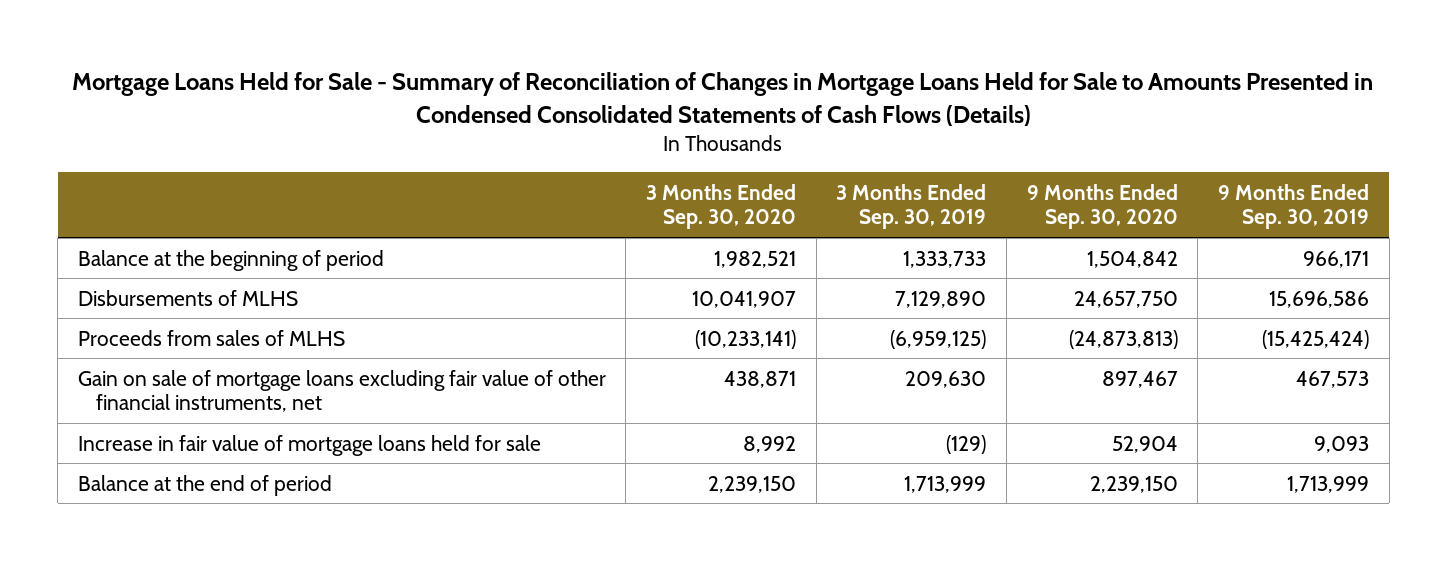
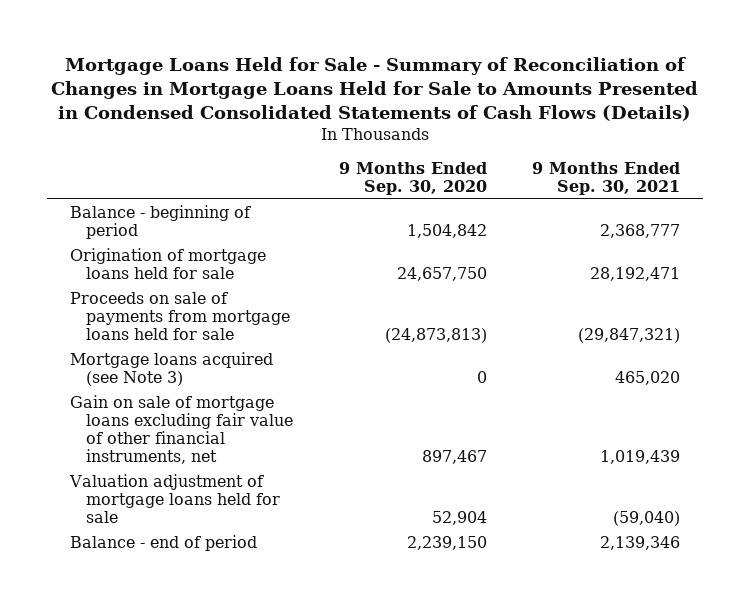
[646,183,797,230] 3 Months Ended Sep. 30, 2020 -> none
[836,183,987,230] 3 Months Ended Sep. 30, 2019 -> none
[1218,183,1370,230] 9 Months Ended Sep. 30, 2019 -> none
none -> [532,161,681,196] 9 Months Ended Sep. 30, 2021
[77,249,384,271] Balance at the beginning of period -> [69,204,251,240] Balance - beginning of period
[77,289,298,306] Disbursements of MLHS -> [69,247,266,280] Origination of mortgage loans held for sale
[77,329,345,346] Proceeds from sales of MLHS -> [69,291,291,341] Proceeds on sale of payments from mortgage loans held for sale
none -> [69,351,273,387] Mortgage loans acquired (see Note 3)
[77,434,541,456] Increase in fair value of mortgage loans held for sale -> [68,473,281,524] Valuation adjustment of mortgage loans held for sale
[77,474,332,496] Balance at the end of period -> [69,534,257,551] Balance - end of period

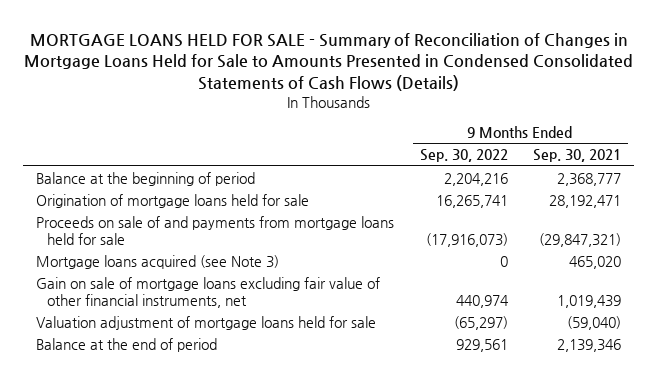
[50,57,698,122] Mortgage Loans Held for Sale - Summary of Reconciliation of Changes in Mortgage Loans Held for Sale to Amounts Presented in Condensed Consolidated Statements of Cash Flows (Details) -> [23,32,633,92] MORTGAGE LOANS HELD FOR SALE - Summary of Reconciliation of Changes in Mortgage Loans Held for Sale to Amounts Presented in Condensed Consolidated Statements of Cash Flows (Details)
[338,161,487,196] 9 Months Ended Sep. 30, 2020 -> none
none -> [419,149,508,163] Sep. 30, 2022
[69,204,251,240] Balance - beginning of period -> [35,172,255,187] Balance at the beginning of period
[69,291,291,341] Proceeds on sale of payments from mortgage loans held for sale -> [35,216,394,245] Proceeds on sale of and payments from mortgage loans held for sale
[69,534,257,551] Balance - end of period -> [35,338,217,353] Balance at the end of period

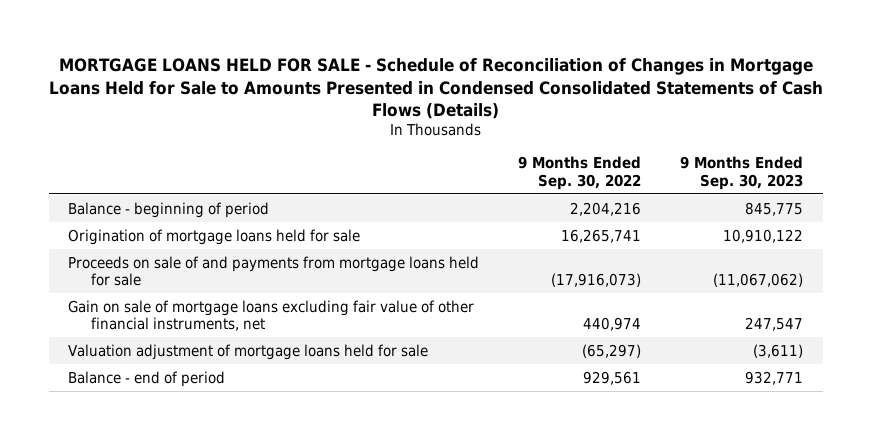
[23,32,633,92] MORTGAGE LOANS HELD FOR SALE - Summary of Reconciliation of Changes in Mortgage Loans Held for Sale to Amounts Presented in Condensed Consolidated Statements of Cash Flows (Details) -> [48,58,823,119] MORTGAGE LOANS HELD FOR SALE - Schedule of Reconciliation of Changes in Mortgage Loans Held for Sale to Amounts Presented in Condensed Consolidated Statements of Cash Flows (Details)
[533,149,622,163] Sep. 30, 2021 -> none
none -> [680,156,804,190] 9 Months Ended Sep. 30, 2023
[35,172,255,187] Balance at the beginning of period -> [68,201,270,218] Balance - beginning of period
[35,255,279,270] Mortgage loans acquired (see Note 3) -> none
[35,338,217,353] Balance at the end of period -> [68,370,226,387] Balance - end of period

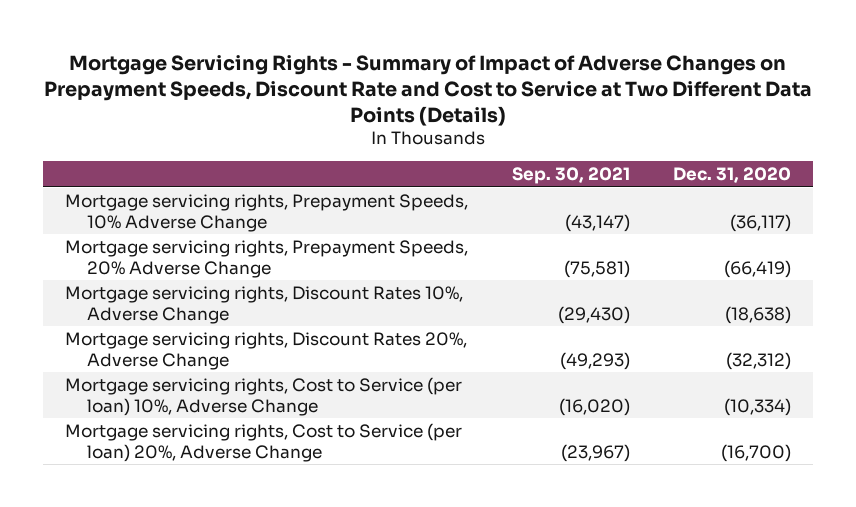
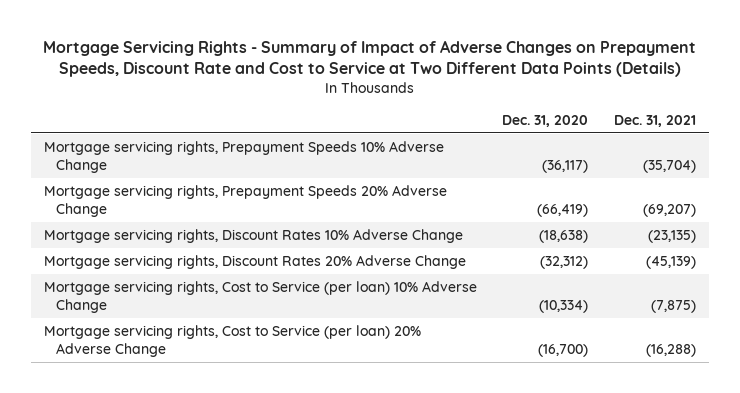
[511,167,630,185] Sep. 30, 2021 -> none
none -> [613,115,696,128] Dec. 31, 2021
[65,193,469,232] Mortgage servicing rights, Prepayment Speeds, 10% Adverse Change -> [43,140,444,173] Mortgage servicing rights, Prepayment Speeds 10% Adverse Change
[65,239,469,278] Mortgage servicing rights, Prepayment Speeds, 20% Adverse Change -> [43,184,447,217] Mortgage servicing rights, Prepayment Speeds 20% Adverse Change
[65,285,464,324] Mortgage servicing rights, Discount Rates 10%, Adverse Change -> [43,228,463,243] Mortgage servicing rights, Discount Rates 10% Adverse Change
[65,331,468,370] Mortgage servicing rights, Discount Rates 20%, Adverse Change -> [43,254,466,269] Mortgage servicing rights, Discount Rates 20% Adverse Change
[65,376,463,416] Mortgage servicing rights, Cost to Service (per loan) 10%, Adverse Change -> [43,280,477,313] Mortgage servicing rights, Cost to Service (per loan) 10% Adverse Change
[65,422,463,462] Mortgage servicing rights, Cost to Service (per loan) 20%, Adverse Change -> [43,324,421,357] Mortgage servicing rights, Cost to Service (per loan) 20% Adverse Change

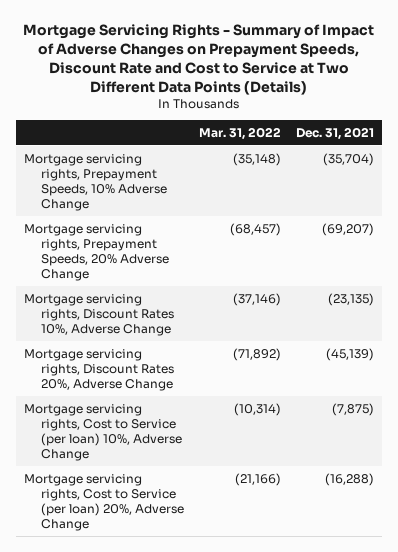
[502,115,589,128] Dec. 31, 2020 -> none
none -> [199,126,282,140] Mar. 31, 2022
[43,140,444,173] Mortgage servicing rights, Prepayment Speeds 10% Adverse Change -> [23,153,167,211] Mortgage servicing rights, Prepayment Speeds, 10% Adverse Change
[43,184,447,217] Mortgage servicing rights, Prepayment Speeds 20% Adverse Change -> [23,223,169,281] Mortgage servicing rights, Prepayment Speeds, 20% Adverse Change
[43,228,463,243] Mortgage servicing rights, Discount Rates 10% Adverse Change -> [23,293,174,336] Mortgage servicing rights, Discount Rates 10%, Adverse Change
[43,254,466,269] Mortgage servicing rights, Discount Rates 20% Adverse Change -> [23,348,174,391] Mortgage servicing rights, Discount Rates 20%, Adverse Change
[43,280,477,313] Mortgage servicing rights, Cost to Service (per loan) 10% Adverse Change -> [23,403,182,461] Mortgage servicing rights, Cost to Service (per loan) 10%, Adverse Change
[43,324,421,357] Mortgage servicing rights, Cost to Service (per loan) 20% Adverse Change -> [23,473,184,531] Mortgage servicing rights, Cost to Service (per loan) 20%, Adverse Change

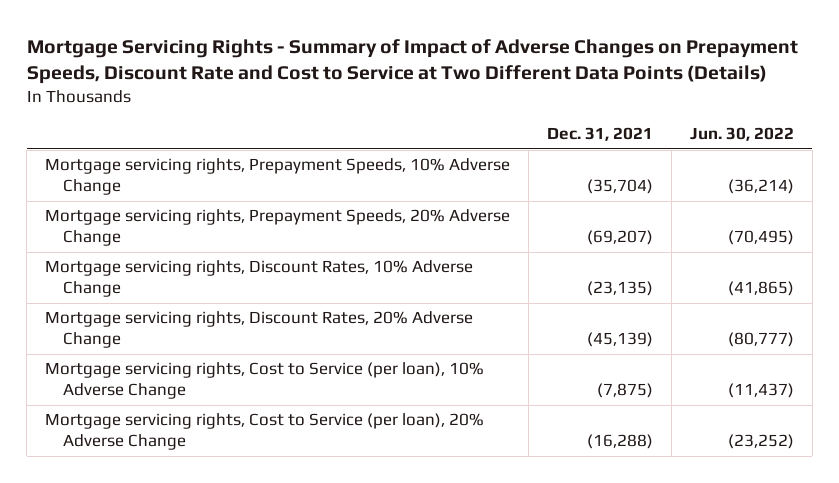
[199,126,282,140] Mar. 31, 2022 -> none
none -> [689,127,794,142] Jun. 30, 2022
[23,293,174,336] Mortgage servicing rights, Discount Rates 10%, Adverse Change -> [45,260,474,298] Mortgage servicing rights, Discount Rates, 10% Adverse Change
[23,348,174,391] Mortgage servicing rights, Discount Rates 20%, Adverse Change -> [45,311,474,349] Mortgage servicing rights, Discount Rates, 20% Adverse Change
[23,403,182,461] Mortgage servicing rights, Cost to Service (per loan) 10%, Adverse Change -> [45,362,485,400] Mortgage servicing rights, Cost to Service (per loan), 10% Adverse Change
[23,473,184,531] Mortgage servicing rights, Cost to Service (per loan) 20%, Adverse Change -> [45,413,485,451] Mortgage servicing rights, Cost to Service (per loan), 20% Adverse Change

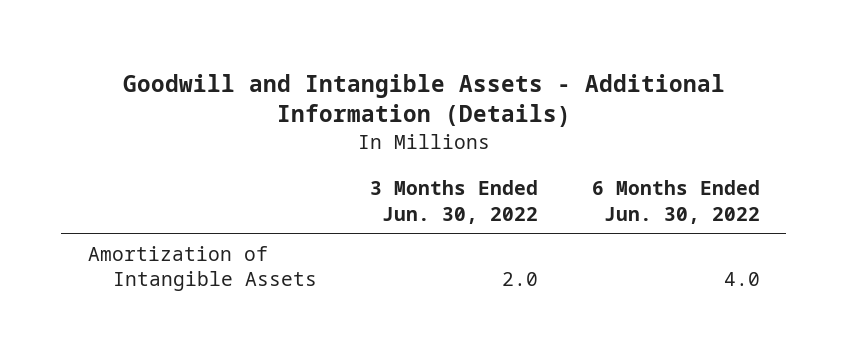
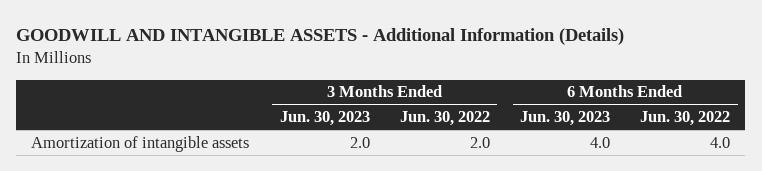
[122,73,725,128] Goodwill and Intangible Assets - Additional Information (Details) -> [16,28,625,46] GOODWILL AND INTANGIBLE ASSETS - Additional Information (Details)
none -> [279,111,370,127] Jun. 30, 2023
none -> [520,111,611,127] Jun. 30, 2023
[87,245,318,292] Amortization of Intangible Assets -> [31,135,250,152] Amortization of intangible assets

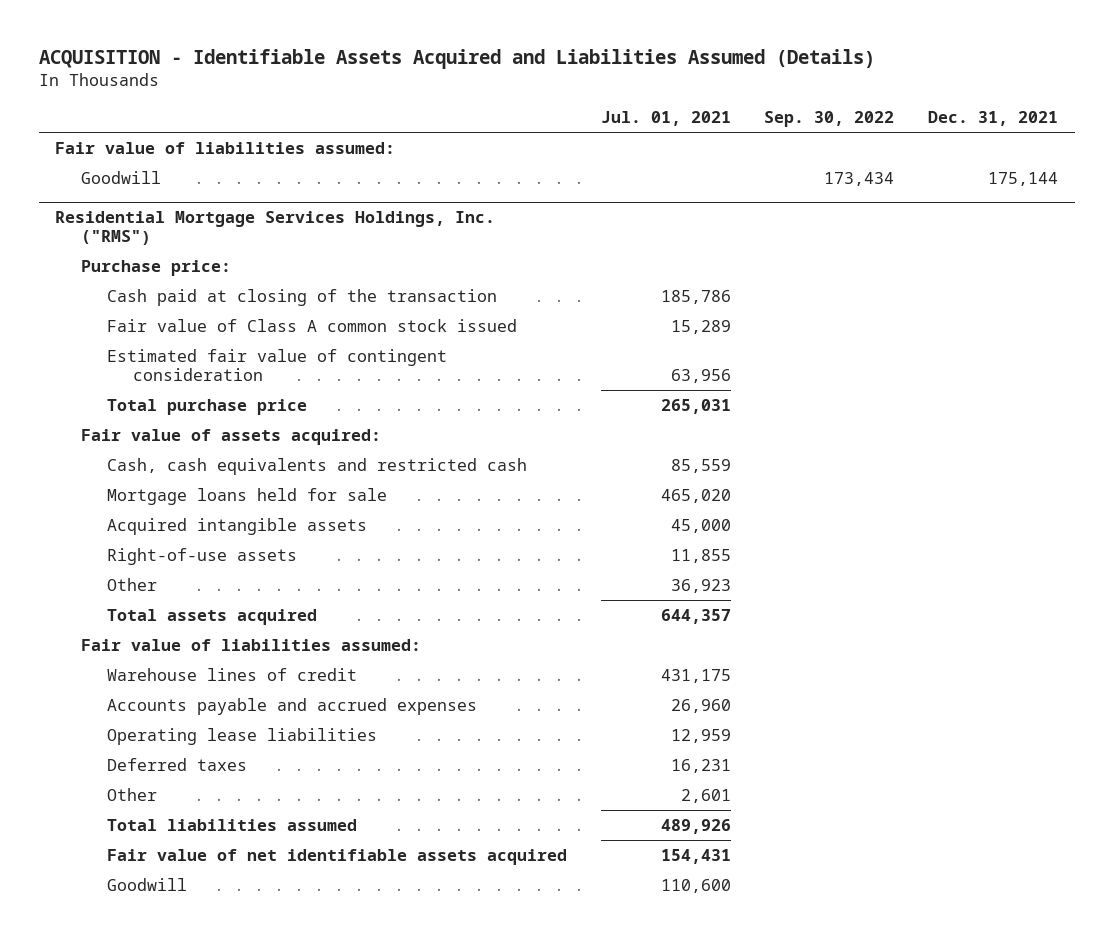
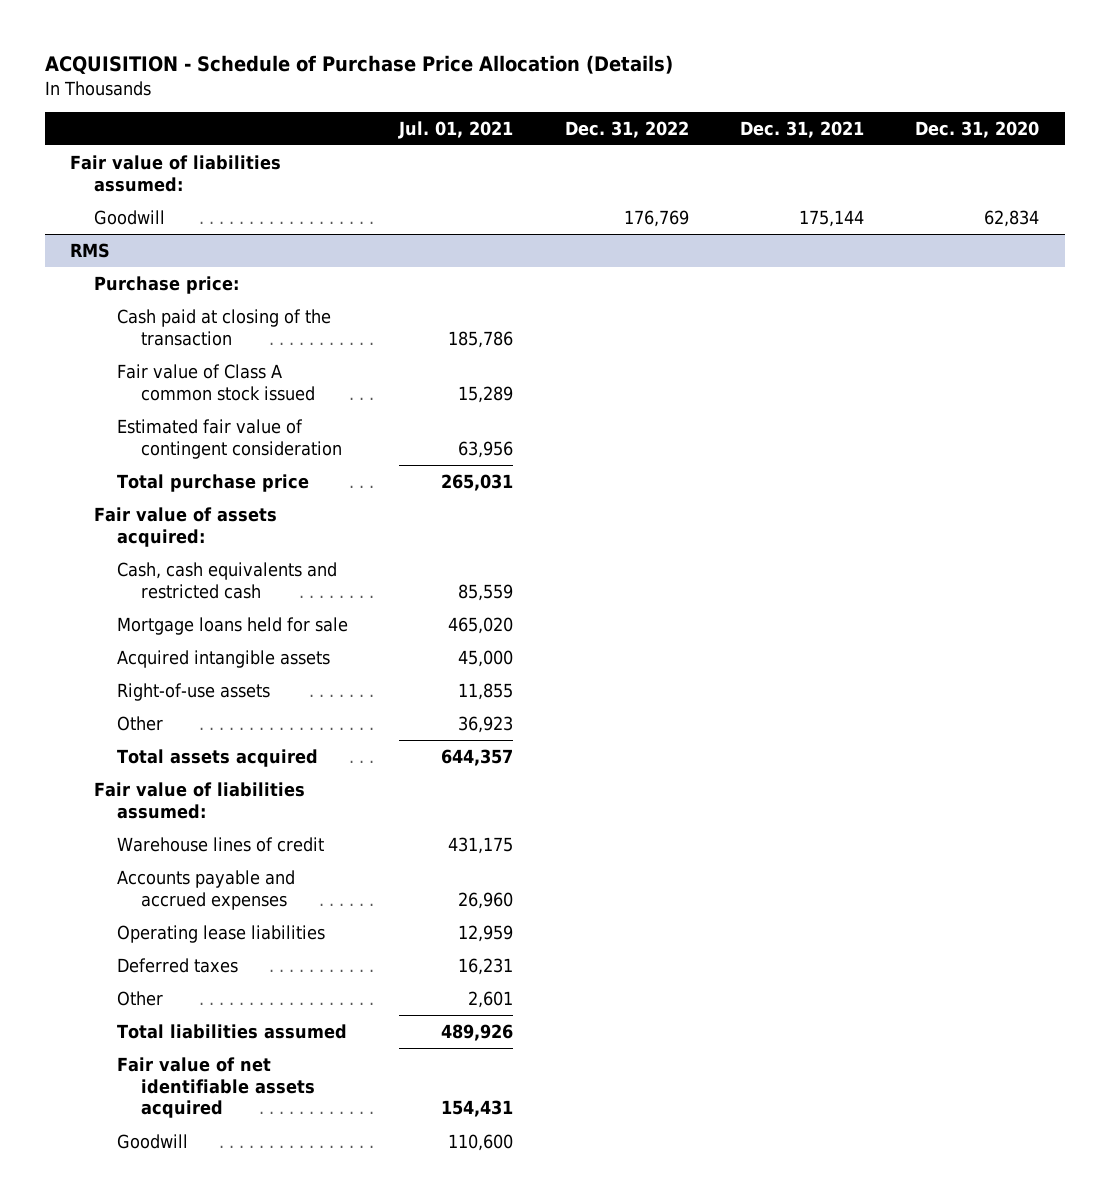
[38,49,875,70] ACQUISITION - Identifiable Assets Acquired and Liabilities Assumed (Details) -> [44,55,673,75] ACQUISITION - Schedule of Purchase Price Allocation (Details)
[764,111,895,128] Sep. 30, 2022 -> none
none -> [564,120,689,138] Dec. 31, 2022
none -> [915,120,1040,138] Dec. 31, 2020
[55,211,496,246] Residential Mortgage Services Holdings, Inc. ("RMS") -> [70,242,111,258] RMS

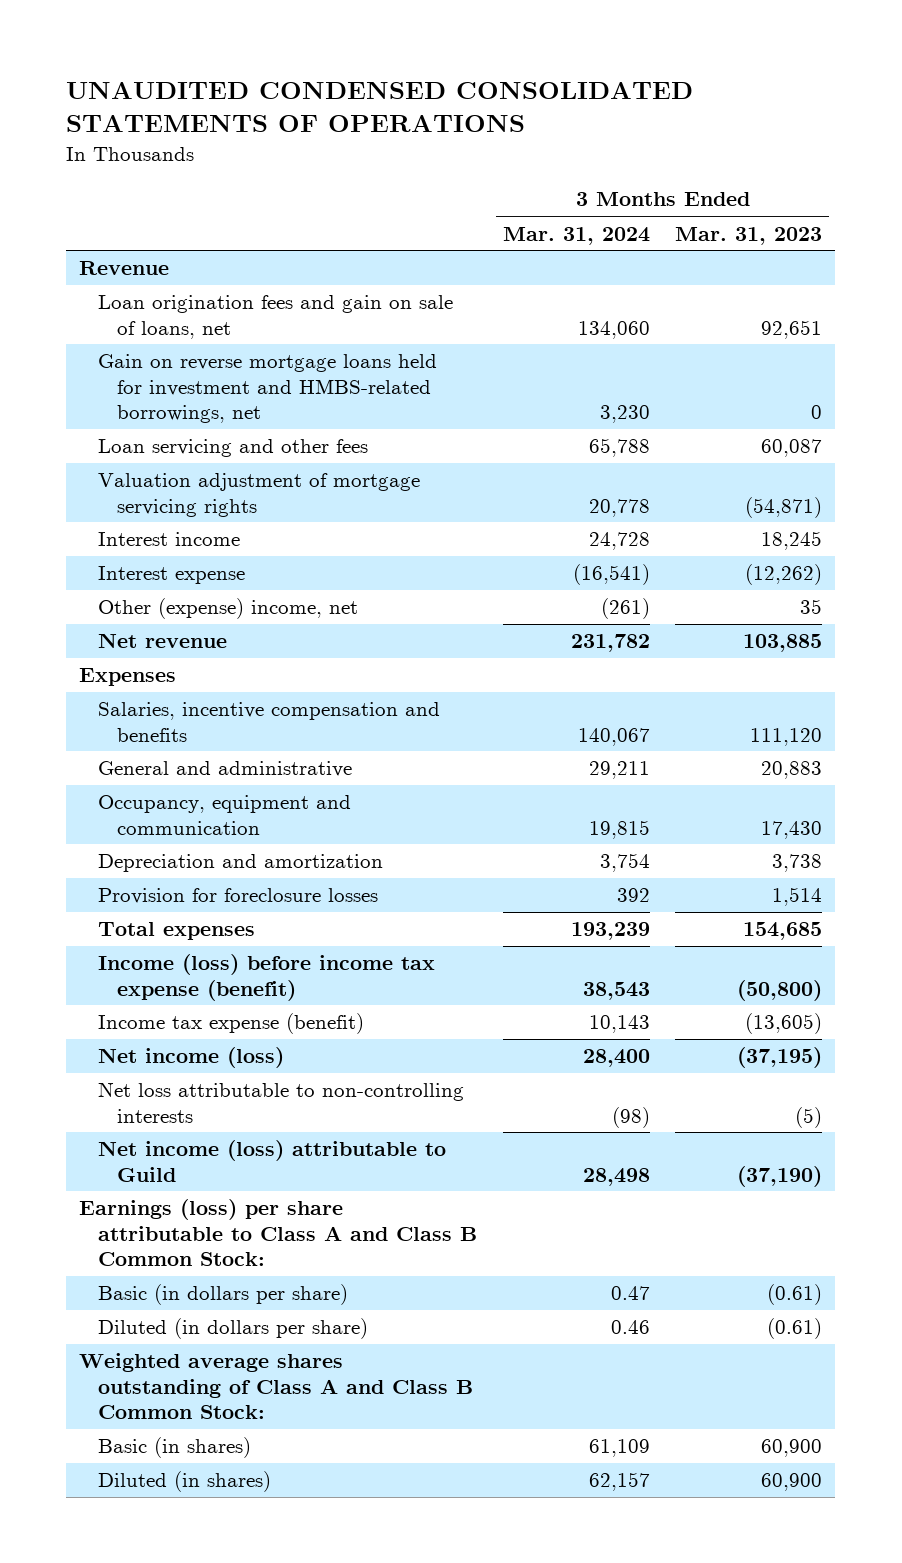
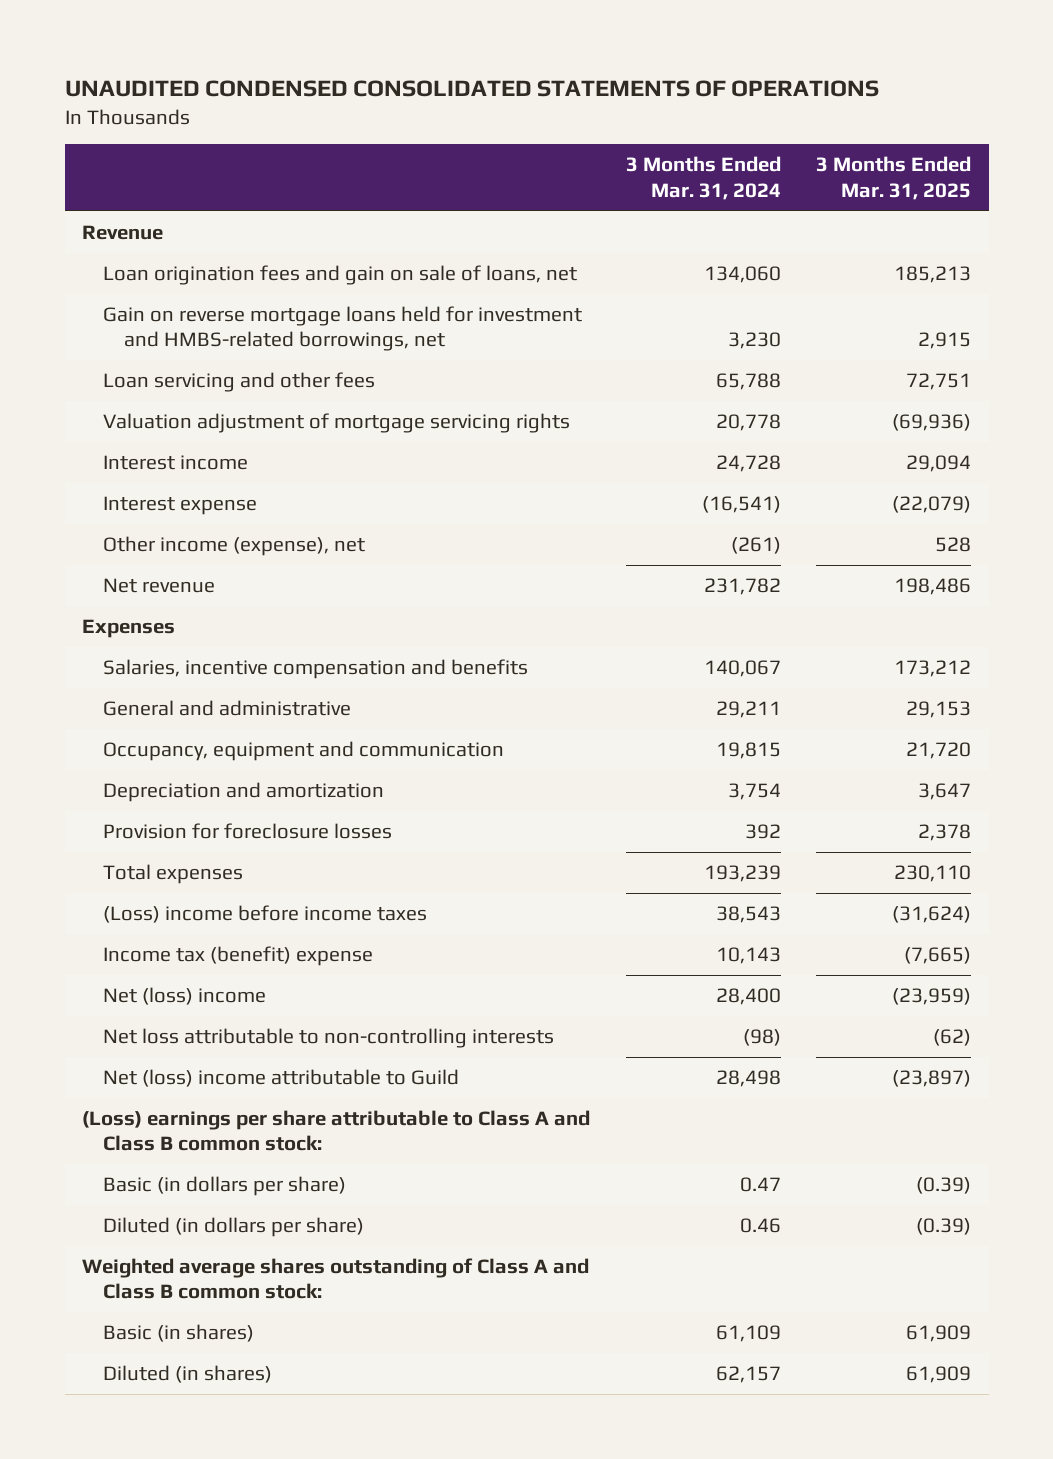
[675,226,823,245] Mar. 31, 2023 -> none
none -> [816,156,972,200] 3 Months Ended Mar. 31, 2025
[97,598,358,620] Other (expense) income, net -> [103,536,366,557] Other income (expense), net
[97,954,435,1001] Income (loss) before income tax expense (benefit) -> [103,905,428,924] (Loss) income before income taxes
[97,1013,364,1035] Income tax expense (benefit) -> [103,946,374,967] Income tax (benefit) expense
[97,1047,284,1069] Net income (loss) -> [103,987,267,1006] Net (loss) income
[97,1140,446,1182] Net income (loss) attributable to Guild -> [103,1069,460,1088] Net (loss) income attributable to Guild
[79,1199,477,1266] Earnings (loss) per share attributable to Class A and Class B Common Stock: -> [82,1110,591,1152] (Loss) earnings per share attributable to Class A and Class B common stock:
[79,1353,473,1419] Weighted average shares outstanding of Class A and Class B Common Stock: -> [82,1258,590,1300] Weighted average shares outstanding of Class A and Class B common stock:

